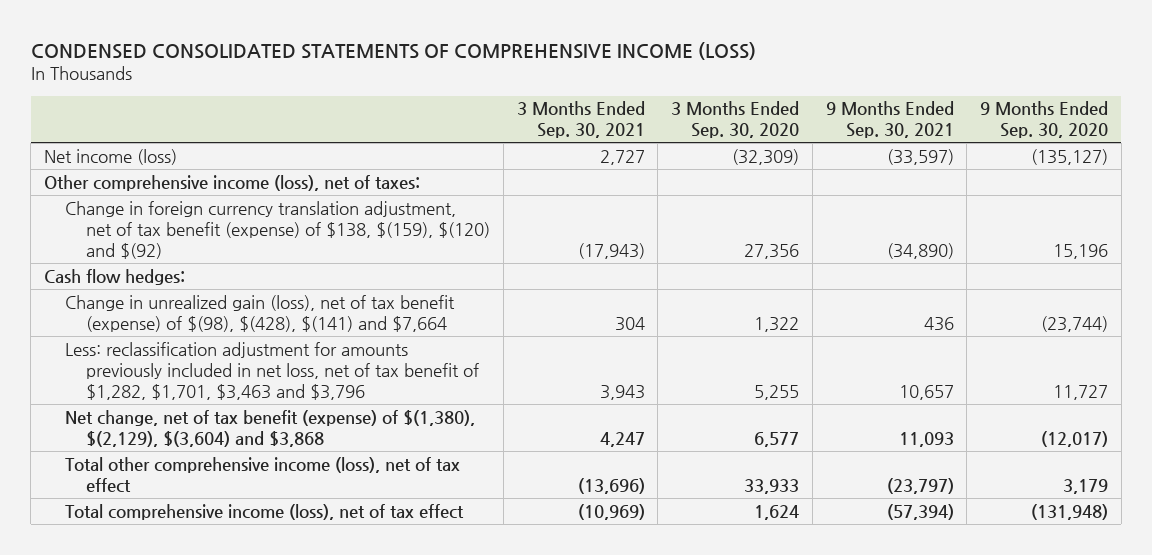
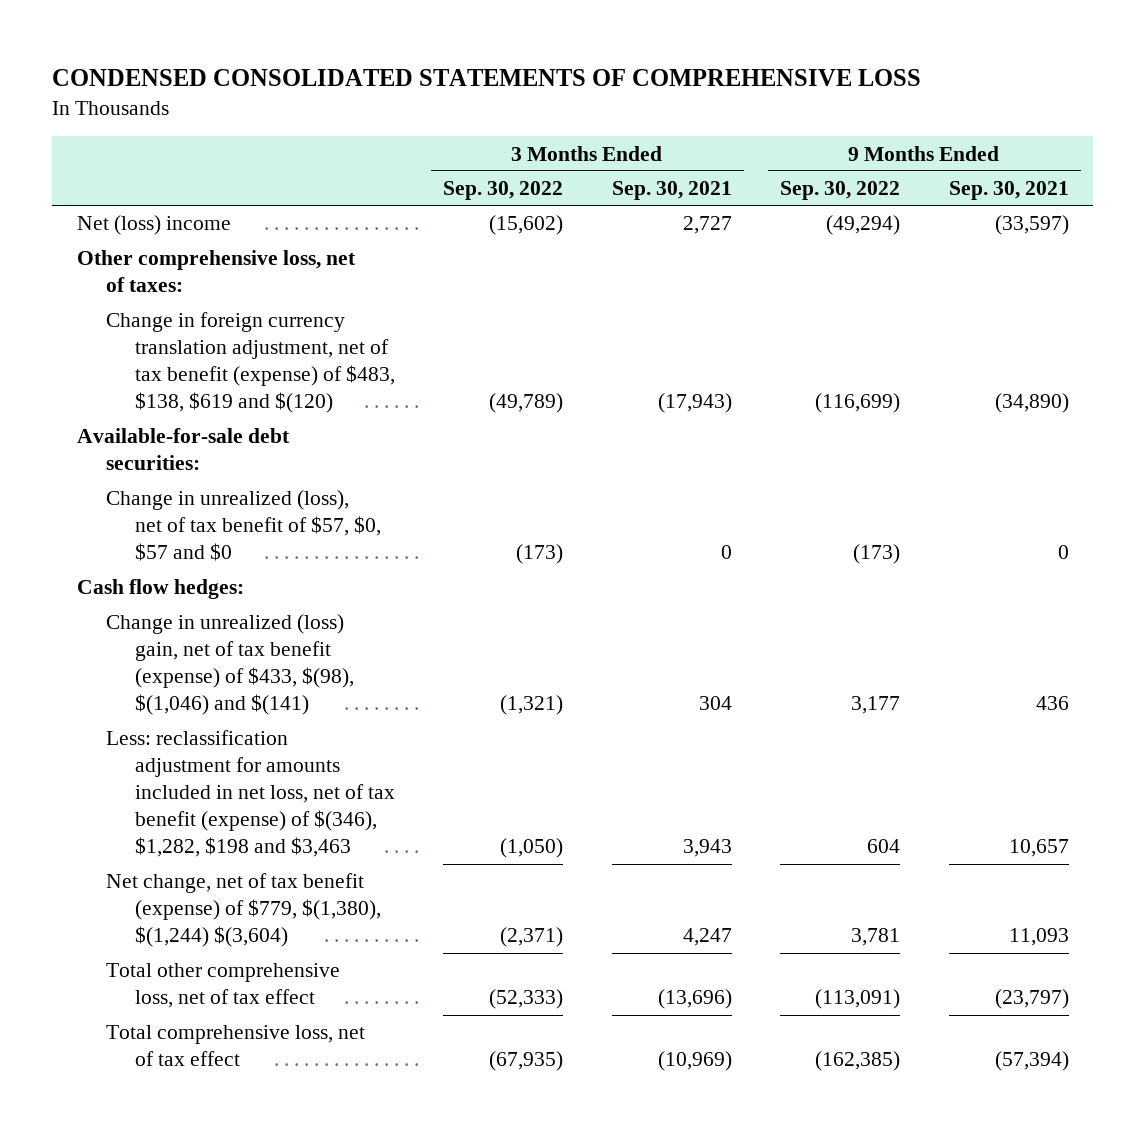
[30,41,756,60] CONDENSED CONSOLIDATED STATEMENTS OF COMPREHENSIVE INCOME (LOSS) -> [52,68,922,86] CONDENSED CONSOLIDATED STATEMENTS OF COMPREHENSIVE LOSS
[671,101,800,139] 3 Months Ended Sep. 30, 2020 -> none
[980,101,1109,139] 9 Months Ended Sep. 30, 2020 -> none
none -> [443,181,564,201] Sep. 30, 2022
none -> [780,181,901,201] Sep. 30, 2022
[44,148,178,165] Net income (loss) -> [76,215,231,236] Net (loss) income
[44,174,421,191] Other comprehensive income (loss), net of taxes: -> [76,250,356,293] Other comprehensive loss, net of taxes:
[65,200,491,259] Change in foreign currency translation adjustment, net of tax benefit (expense) of $138, $(159), $(120) and $(92) -> [105,312,395,414] Change in foreign currency translation adjustment, net of tax benefit (expense) of $483, $138, $619 and $(120)
none -> [76,428,290,471] Available-for-sale debt securities:
none -> [105,490,381,562] Change in unrealized (loss), net of tax benefit of $57, $0, $57 and $0
[65,294,456,332] Change in unrealized gain (loss), net of tax benefit (expense) of $(98), $(428), $(141) and $7,664 -> [105,614,354,716] Change in unrealized (loss) gain, net of tax benefit (expense) of $433, $(98), $(1,046) and $(141)
[65,341,480,400] Less: reclassification adjustment for amounts previously included in net loss, net of tax benefit of $1,282, $1,701, $3,463 and $3,796 -> [105,730,395,858] Less: reclassification adjustment for amounts included in net loss, net of tax benefit (expense) of $(346), $1,282, $198 and $3,463
[65,409,476,447] Net change, net of tax benefit (expense) of $(1,380), $(2,129), $(3,604) and $3,868 -> [105,873,381,948] Net change, net of tax benefit (expense) of $779, $(1,380), $(1,244) $(3,604)
[65,456,461,493] Total other comprehensive income (loss), net of tax effect -> [105,963,340,1009] Total other comprehensive loss, net of tax effect
[65,503,465,520] Total comprehensive income (loss), net of tax effect -> [105,1025,365,1067] Total comprehensive loss, net of tax effect

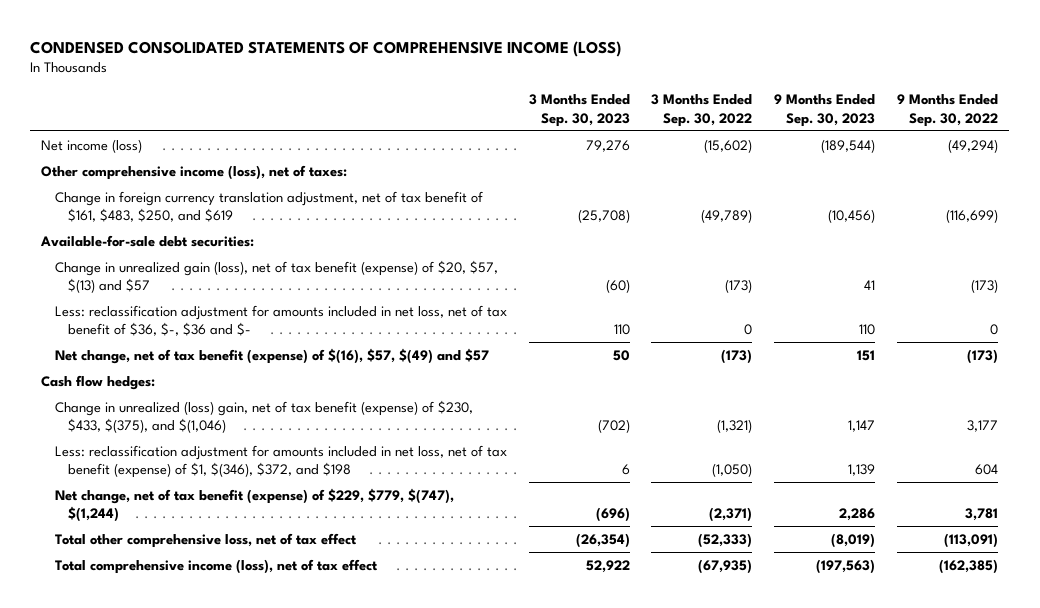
[52,68,922,86] CONDENSED CONSOLIDATED STATEMENTS OF COMPREHENSIVE LOSS -> [30,40,622,57] CONDENSED CONSOLIDATED STATEMENTS OF COMPREHENSIVE INCOME (LOSS)
[611,181,732,201] Sep. 30, 2021 -> none
[948,181,1069,201] Sep. 30, 2021 -> none
none -> [528,94,630,127] 3 Months Ended Sep. 30, 2023
none -> [774,94,876,127] 9 Months Ended Sep. 30, 2023
[76,215,231,236] Net (loss) income -> [41,138,143,153] Net income (loss)
[76,250,356,293] Other comprehensive loss, net of taxes: -> [41,164,348,180] Other comprehensive income (loss), net of taxes:
[105,312,395,414] Change in foreign currency translation adjustment, net of tax benefit (expense) of $483, $138, $619 and $(120) -> [54,190,483,222] Change in foreign currency translation adjustment, net of tax benefit of $161, $483, $250, and $619
[105,490,381,562] Change in unrealized (loss), net of tax benefit of $57, $0, $57 and $0 -> [54,259,498,293] Change in unrealized gain (loss), net of tax benefit (expense) of $20, $57, $(13) and $57
none -> [54,304,507,336] Less: reclassification adjustment for amounts included in net loss, net of tax benefit of $36, $-, $36 and $-
none -> [54,347,489,364] Net change, net of tax benefit (expense) of $(16), $57, $(49) and $57
[105,614,354,716] Change in unrealized (loss) gain, net of tax benefit (expense) of $433, $(98), $(1,046) and $(141) -> [54,399,473,433] Change in unrealized (loss) gain, net of tax benefit (expense) of $230, $433, $(375), and $(1,046)
[105,730,395,858] Less: reclassification adjustment for amounts included in net loss, net of tax benefit (expense) of $(346), $1,282, $198 and $3,463 -> [54,444,507,478] Less: reclassification adjustment for amounts included in net loss, net of tax benefit (expense) of $1, $(346), $372, and $198
[105,873,381,948] Net change, net of tax benefit (expense) of $779, $(1,380), $(1,244) $(3,604) -> [54,487,454,522] Net change, net of tax benefit (expense) of $229, $779, $(747), $(1,244)
[105,1025,365,1067] Total comprehensive loss, net of tax effect -> [54,558,378,574] Total comprehensive income (loss), net of tax effect

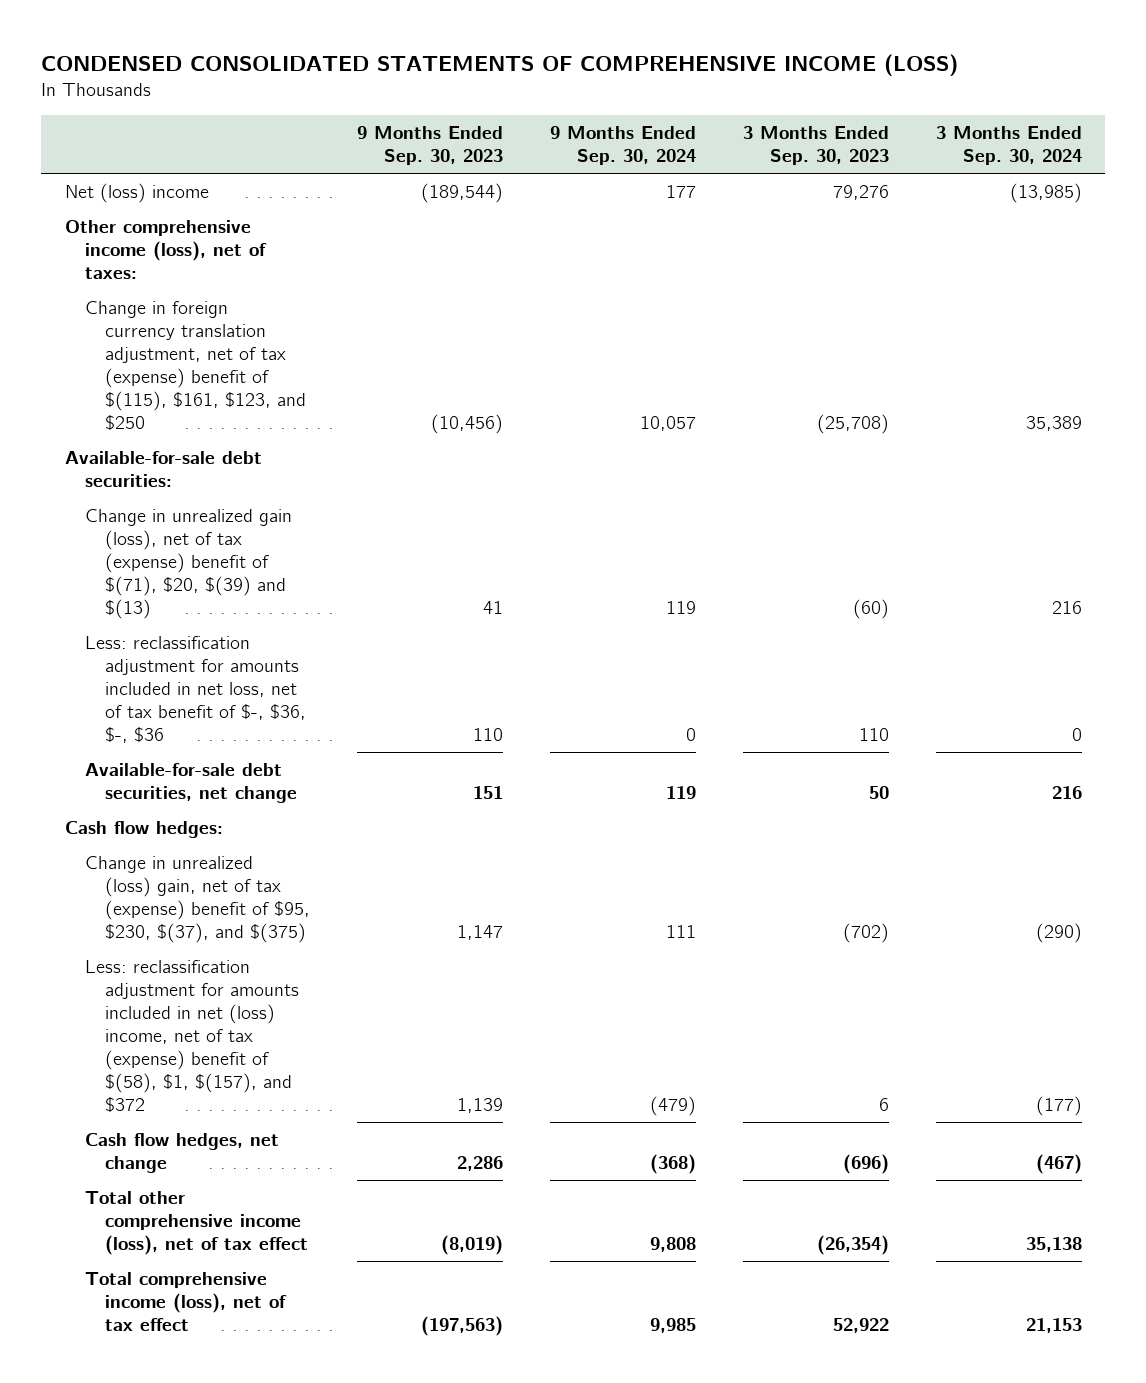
[651,94,753,127] 3 Months Ended Sep. 30, 2022 -> none
[897,94,999,127] 9 Months Ended Sep. 30, 2022 -> none
none -> [550,126,697,166] 9 Months Ended Sep. 30, 2024
none -> [935,126,1082,166] 3 Months Ended Sep. 30, 2024
[41,138,143,153] Net income (loss) -> [64,183,209,204] Net (loss) income
[54,190,483,222] Change in foreign currency translation adjustment, net of tax benefit of $161, $483, $250, and $619 -> [84,301,307,430] Change in foreign currency translation adjustment, net of tax (expense) benefit of $(115), $161, $123, and $250
[54,259,498,293] Change in unrealized gain (loss), net of tax benefit (expense) of $20, $57, $(13) and $57 -> [84,509,292,620] Change in unrealized gain (loss), net of tax (expense) benefit of $(71), $20, $(39) and $(13)
[54,304,507,336] Less: reclassification adjustment for amounts included in net loss, net of tax benefit of $36, $-, $36 and $- -> [84,636,307,744] Less: reclassification adjustment for amounts included in net loss, net of tax benefit of $-, $36, $-, $36
[54,347,489,364] Net change, net of tax benefit (expense) of $(16), $57, $(49) and $57 -> [84,763,298,804] Available-for-sale debt securities, net change
[54,399,473,433] Change in unrealized (loss) gain, net of tax benefit (expense) of $230, $433, $(375), and $(1,046) -> [84,856,311,944] Change in unrealized (loss) gain, net of tax (expense) benefit of $95, $230, $(37), and $(375)
[54,444,507,478] Less: reclassification adjustment for amounts included in net loss, net of tax benefit (expense) of $1, $(346), $372, and $198 -> [84,960,300,1112] Less: reclassification adjustment for amounts included in net (loss) income, net of tax (expense) benefit of $(58), $1, $(157), and $372
[54,487,454,522] Net change, net of tax benefit (expense) of $229, $779, $(747), $(1,244) -> [84,1133,279,1174] Cash flow hedges, net change
[54,532,357,548] Total other comprehensive loss, net of tax effect -> [84,1191,309,1256] Total other comprehensive income (loss), net of tax effect

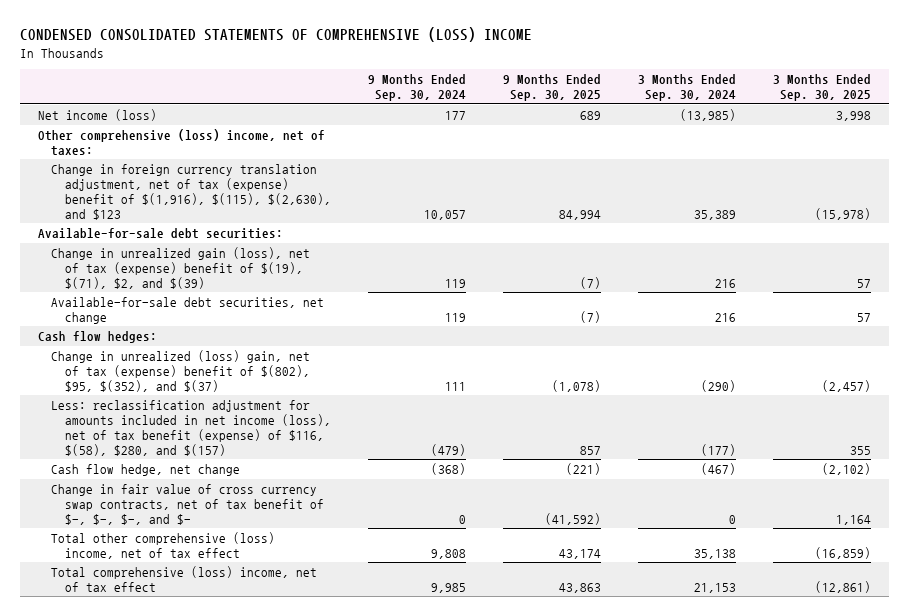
[41,53,959,76] CONDENSED CONSOLIDATED STATEMENTS OF COMPREHENSIVE INCOME (LOSS) -> [19,27,532,43] CONDENSED CONSOLIDATED STATEMENTS OF COMPREHENSIVE (LOSS) INCOME
[357,126,504,166] 9 Months Ended Sep. 30, 2023 -> none
[742,126,889,166] 3 Months Ended Sep. 30, 2023 -> none
none -> [502,74,601,102] 9 Months Ended Sep. 30, 2025
none -> [772,74,871,102] 3 Months Ended Sep. 30, 2025
[64,183,209,204] Net (loss) income -> [38,108,158,121] Net income (loss)
[64,220,267,280] Other comprehensive income (loss), net of taxes: -> [38,128,326,156] Other comprehensive (loss) income, net of taxes:
[84,301,307,430] Change in foreign currency translation adjustment, net of tax (expense) benefit of $(115), $161, $123, and $250 -> [51,163,331,220] Change in foreign currency translation adjustment, net of tax (expense) benefit of $(1,916), $(115), $(2,630), and $123
[84,636,307,744] Less: reclassification adjustment for amounts included in net loss, net of tax benefit of $-, $36, $-, $36 -> none
[84,509,292,620] Change in unrealized gain (loss), net of tax (expense) benefit of $(71), $20, $(39) and $(13) -> [51,246,311,289] Change in unrealized gain (loss), net of tax (expense) benefit of $(19), $(71), $2, and $(39)
[84,856,311,944] Change in unrealized (loss) gain, net of tax (expense) benefit of $95, $230, $(37), and $(375) -> [51,349,311,392] Change in unrealized (loss) gain, net of tax (expense) benefit of $(802), $95, $(352), and $(37)
[84,960,300,1112] Less: reclassification adjustment for amounts included in net (loss) income, net of tax (expense) benefit of $(58), $1, $(157), and $372 -> [51,399,331,456] Less: reclassification adjustment for amounts included in net income (loss), net of tax benefit (expense) of $116, $(58), $280, and $(157)
[84,1133,279,1174] Cash flow hedges, net change -> [51,463,241,476] Cash flow hedge, net change
none -> [51,483,324,525] Change in fair value of cross currency swap contracts, net of tax benefit of $-, $-, $-, and $-
[84,1191,309,1256] Total other comprehensive income (loss), net of tax effect -> [51,531,276,559] Total other comprehensive (loss) income, net of tax effect
[84,1272,288,1332] Total comprehensive income (loss), net of tax effect -> [51,565,318,592] Total comprehensive (loss) income, net of tax effect

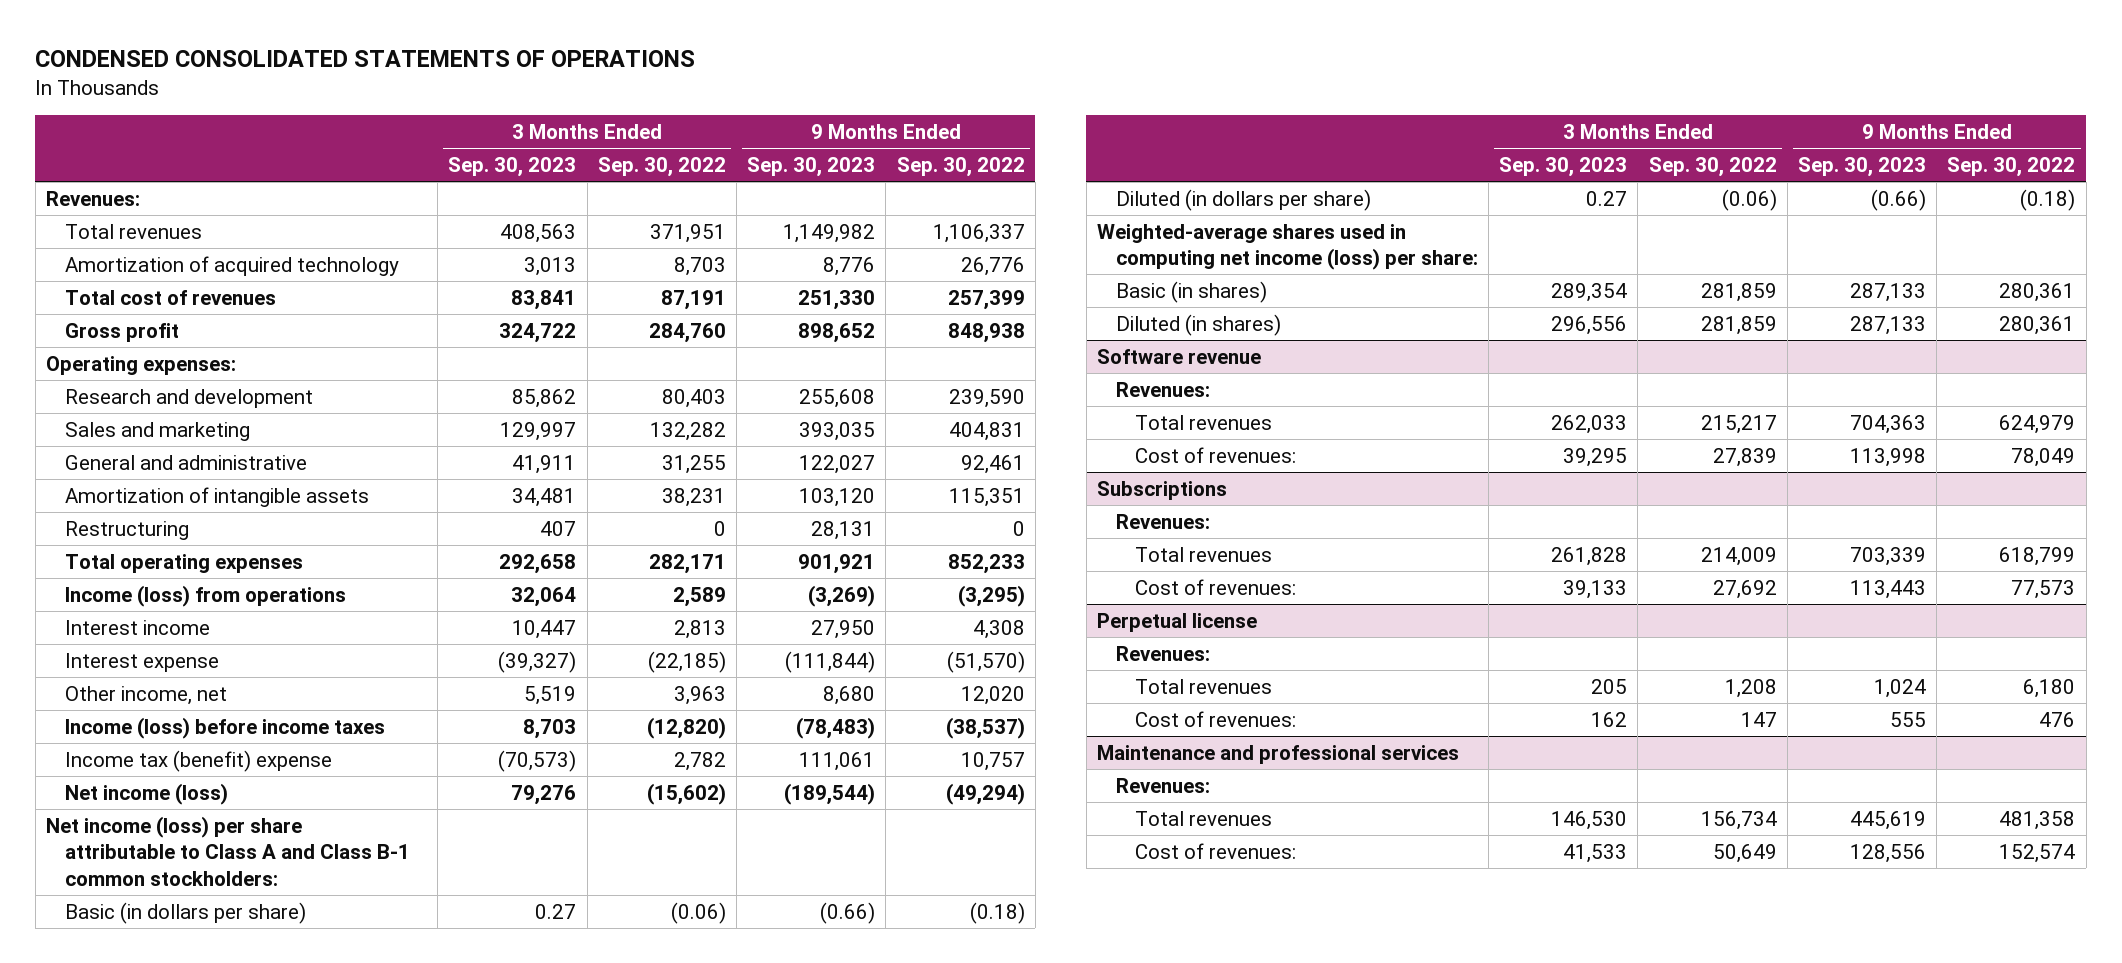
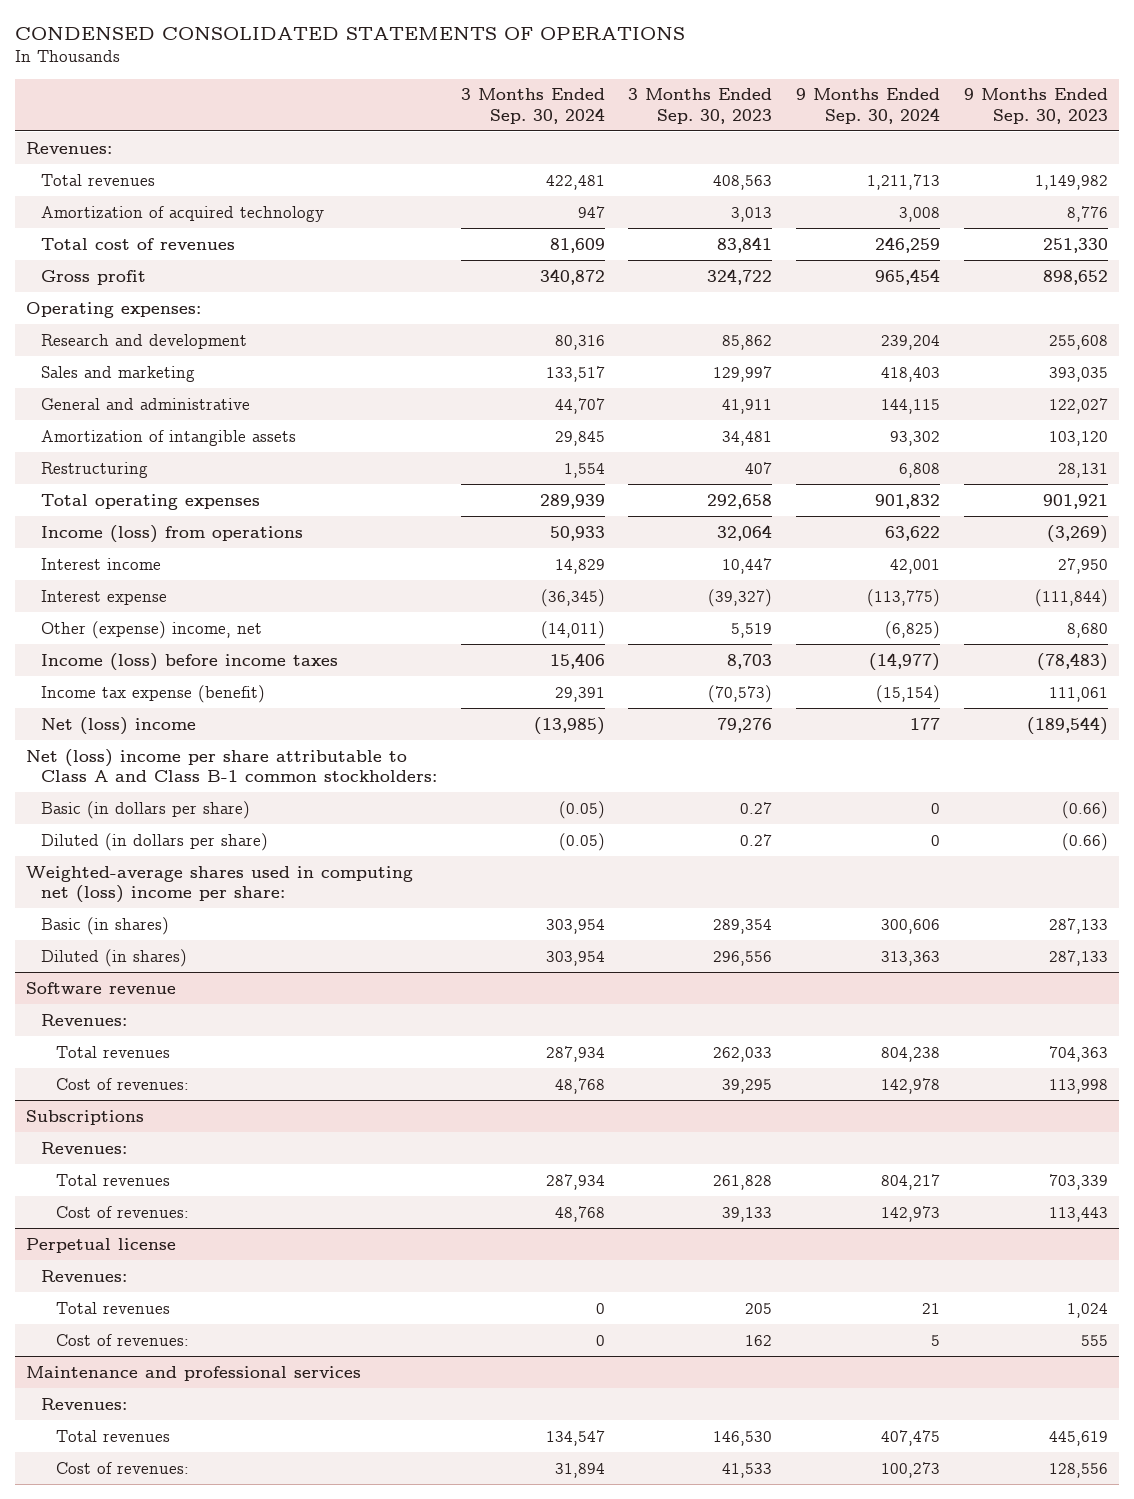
[597,156,726,177] Sep. 30, 2022 -> none
[896,156,1025,177] Sep. 30, 2022 -> none
none -> [460,88,605,124] 3 Months Ended Sep. 30, 2024
none -> [796,88,941,124] 9 Months Ended Sep. 30, 2024
[64,685,227,705] Other income, net -> [41,620,263,639] Other (expense) income, net
[64,749,332,772] Income tax (benefit) expense -> [41,684,266,703] Income tax expense (benefit)
[64,782,228,805] Net income (loss) -> [41,716,197,735] Net (loss) income
[46,815,410,886] Net income (loss) per share attributable to Class A and Class B-1 common stockholders: -> [26,748,438,782] Net (loss) income per share attributable to Class A and Class B-1 common stockholders:
[1097,223,1478,271] Weighted-average shares used in computing net income (loss) per share: -> [26,865,414,903] Weighted-average shares used in computing net (loss) income per share:

